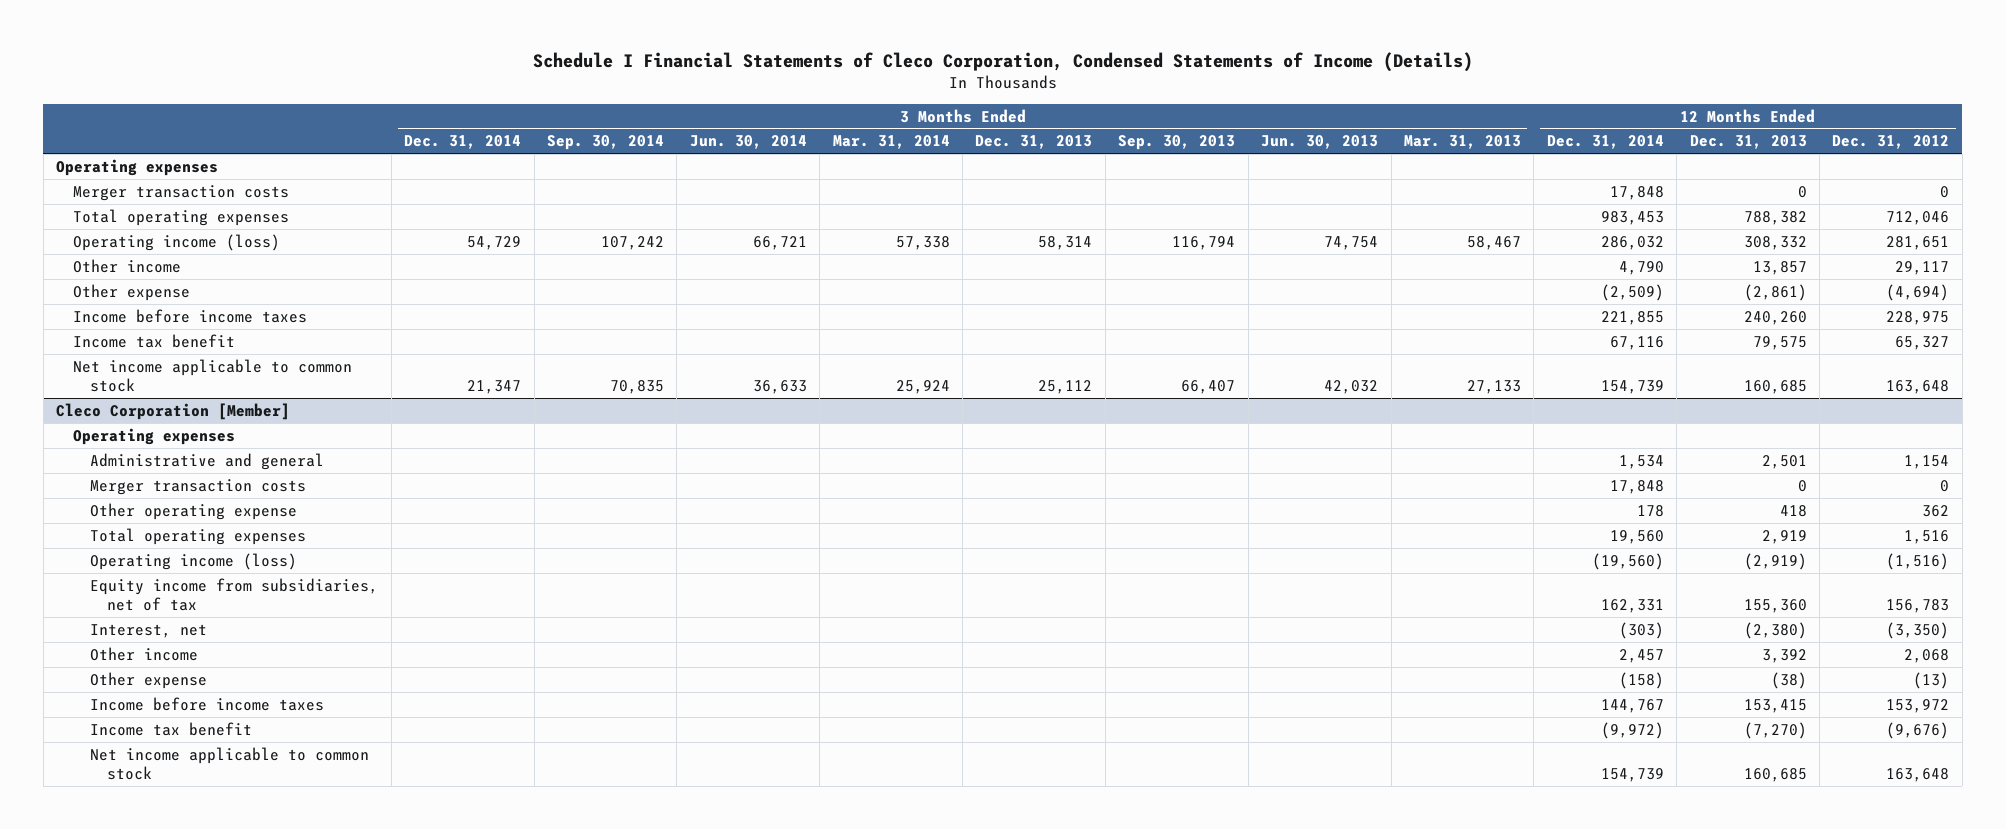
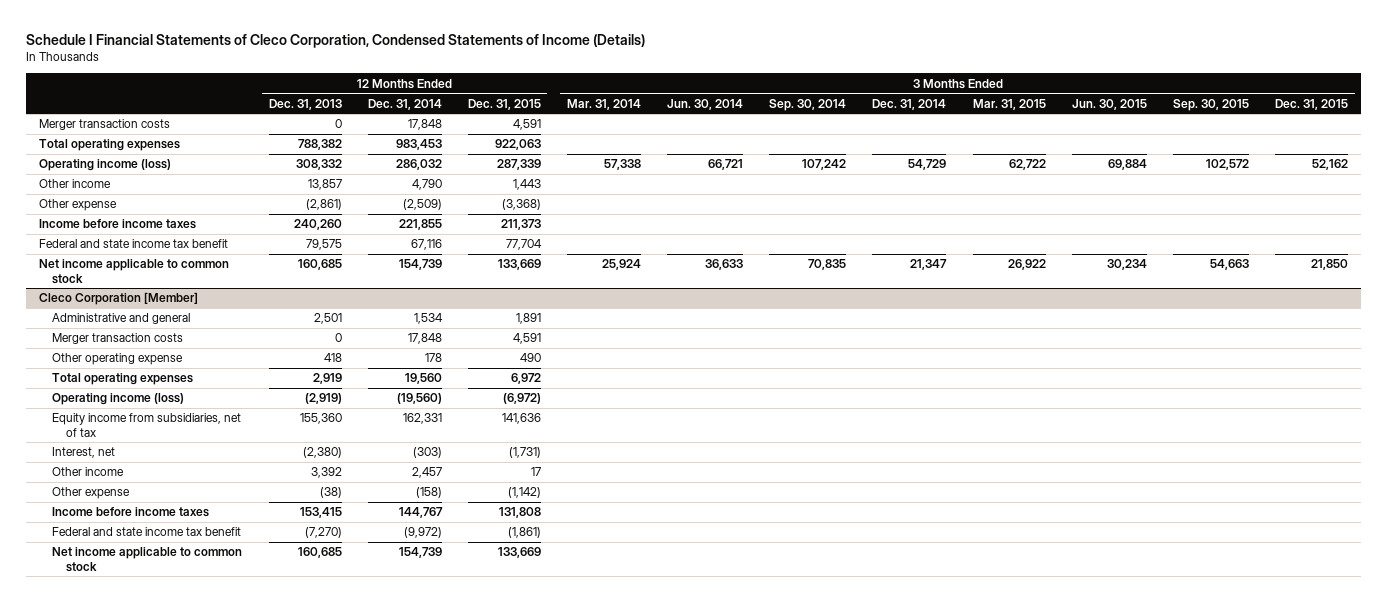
[975,135,1093,150] Dec. 31, 2013 -> none
[1118,135,1236,151] Sep. 30, 2013 -> none
[1261,135,1379,150] Jun. 30, 2013 -> none
[1403,135,1521,150] Mar. 31, 2013 -> none
[1832,135,1950,150] Dec. 31, 2012 -> none
none -> [467,98,541,110] Dec. 31, 2015
none -> [972,98,1046,110] Mar. 31, 2015
none -> [1071,98,1147,110] Jun. 30, 2015
none -> [1172,98,1249,111] Sep. 30, 2015
none -> [1275,98,1349,110] Dec. 31, 2015
[56,158,219,176] Operating expenses -> none
[73,333,236,348] Income tax benefit -> [39,239,229,249] Federal and state income tax benefit
[73,427,236,445] Operating expenses -> none
[90,721,253,736] Income tax benefit -> [52,527,242,537] Federal and state income tax benefit

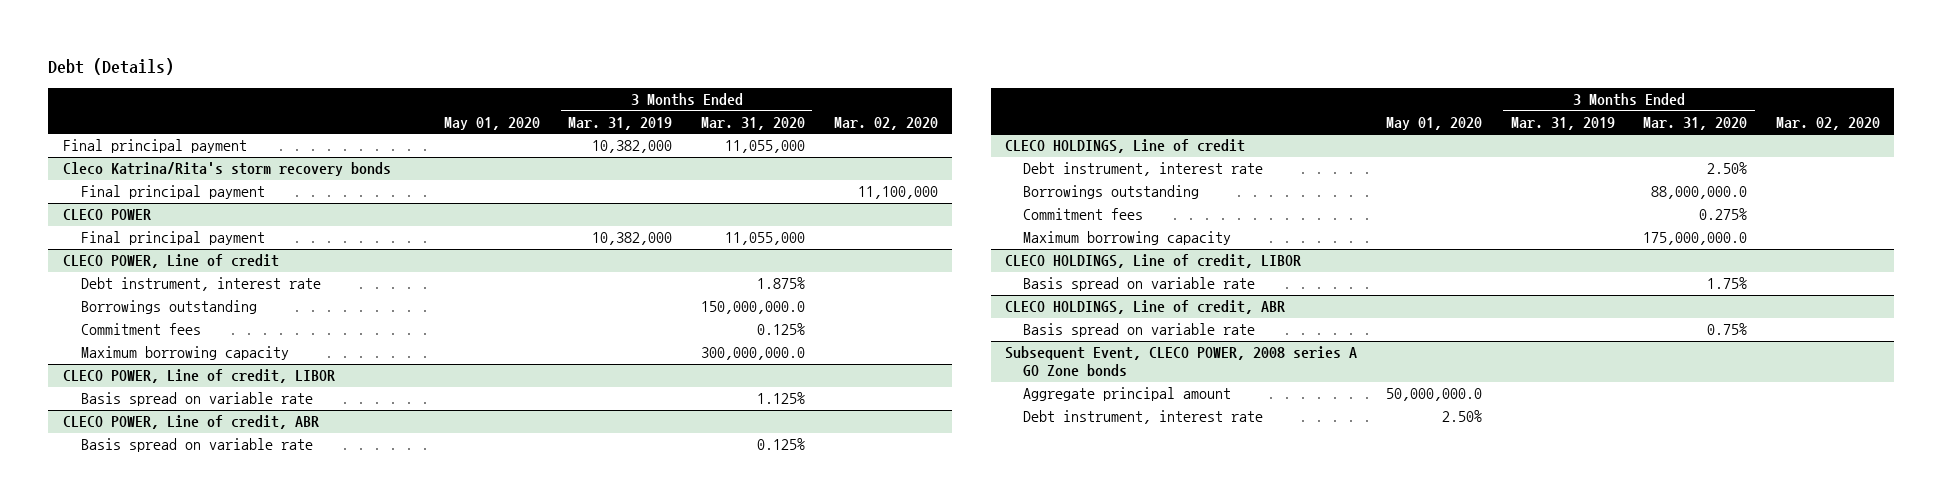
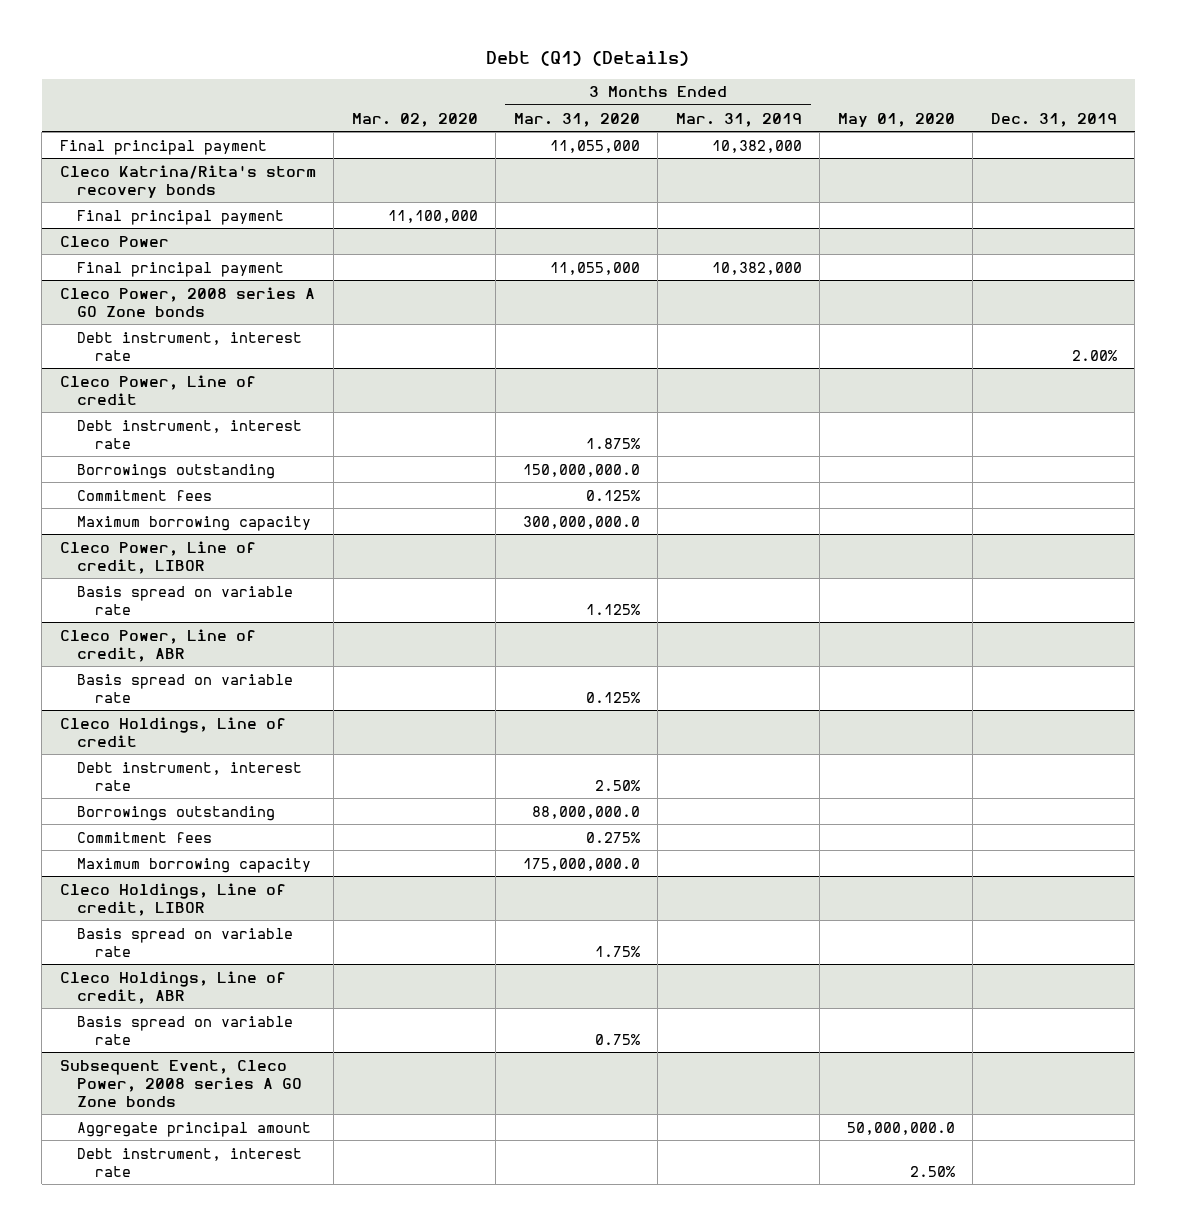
[48,58,175,76] Debt (Details) -> [486,51,690,67] Debt (Q1) (Details)
none -> [990,112,1117,127] Dec. 31, 2019
[62,209,151,221] CLECO POWER -> [59,235,169,247] Cleco Power
none -> [59,286,315,317] Cleco Power, 2008 series A GO Zone bonds
none -> [77,331,303,361] Debt instrument, interest rate
[62,254,279,269] CLECO POWER, Line of credit -> [59,374,256,405] Cleco Power, Line of credit
[62,369,335,384] CLECO POWER, Line of credit, LIBOR -> [59,540,256,574] Cleco Power, Line of credit, LIBOR
[62,415,319,430] CLECO POWER, Line of credit, ABR -> [59,628,256,662] Cleco Power, Line of credit, ABR
[1005,139,1246,154] CLECO HOLDINGS, Line of credit -> [59,716,286,747] Cleco Holdings, Line of credit
[1005,254,1302,269] CLECO HOLDINGS, Line of credit, LIBOR -> [59,882,286,916] Cleco Holdings, Line of credit, LIBOR
[1005,300,1286,315] CLECO HOLDINGS, Line of credit, ABR -> [59,970,286,1004] Cleco Holdings, Line of credit, ABR
[1005,346,1358,377] Subsequent Event, CLECO POWER, 2008 series A GO Zone bonds -> [59,1059,303,1107] Subsequent Event, Cleco Power, 2008 series A GO Zone bonds

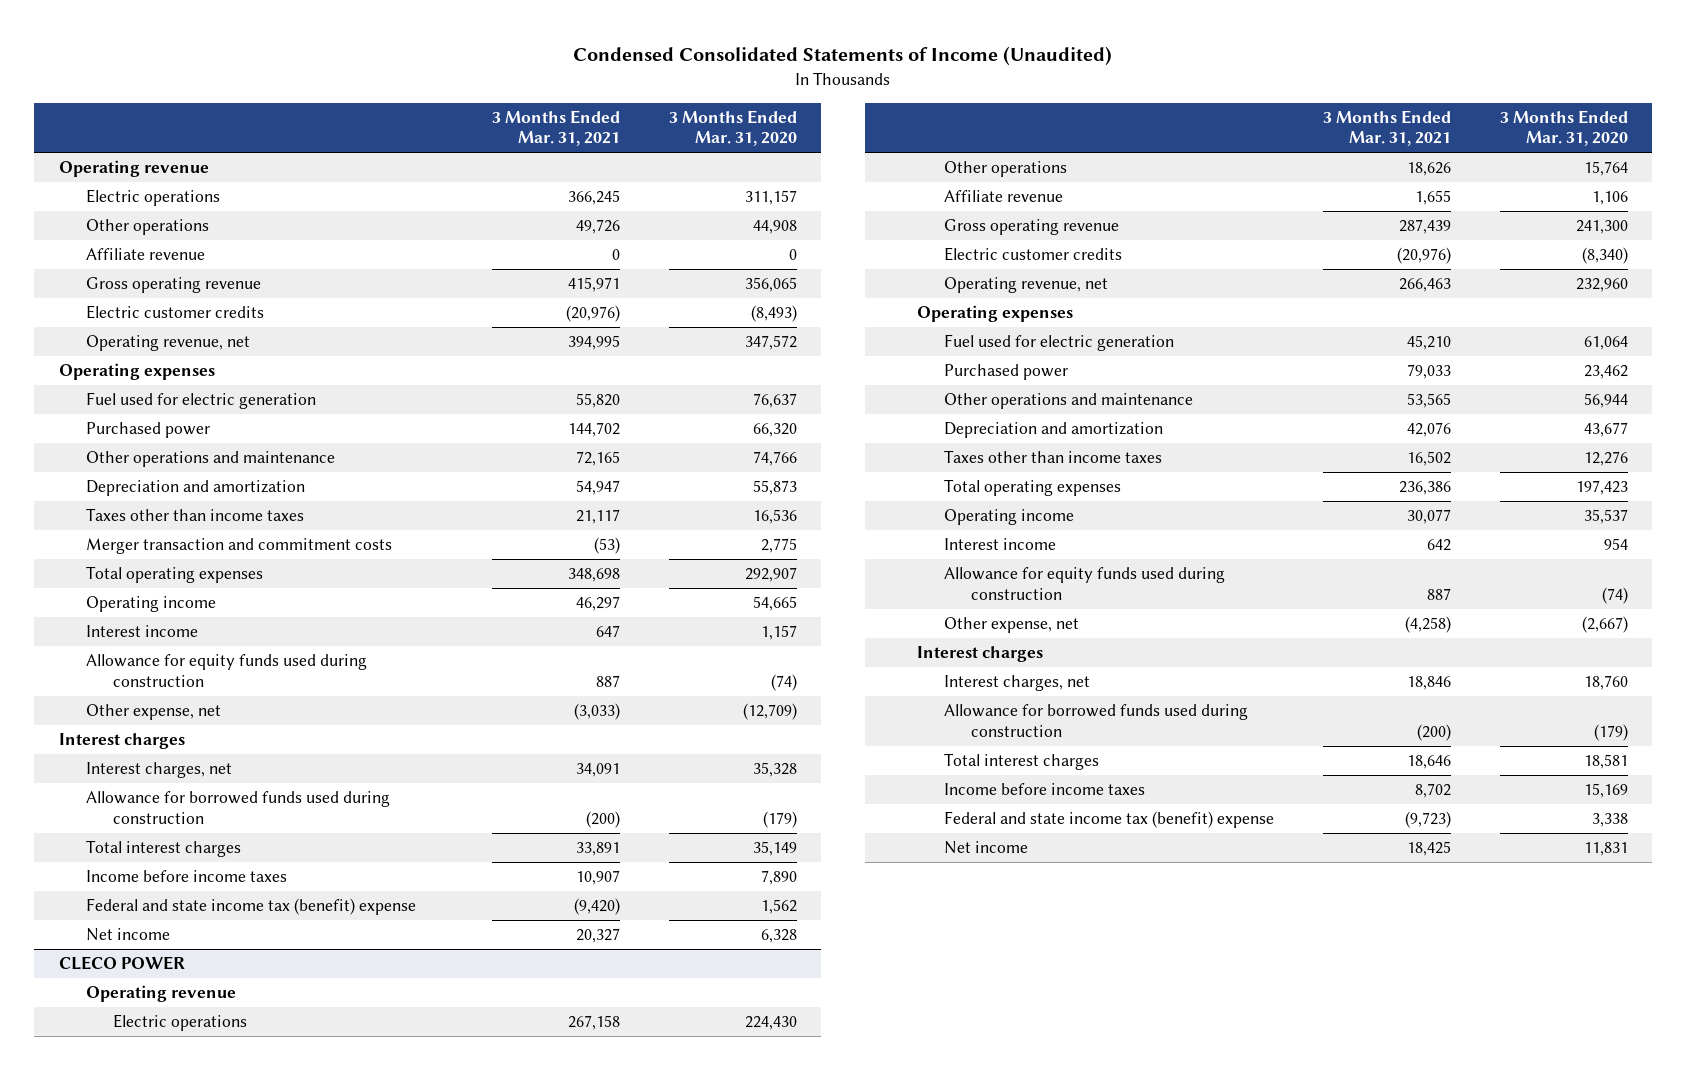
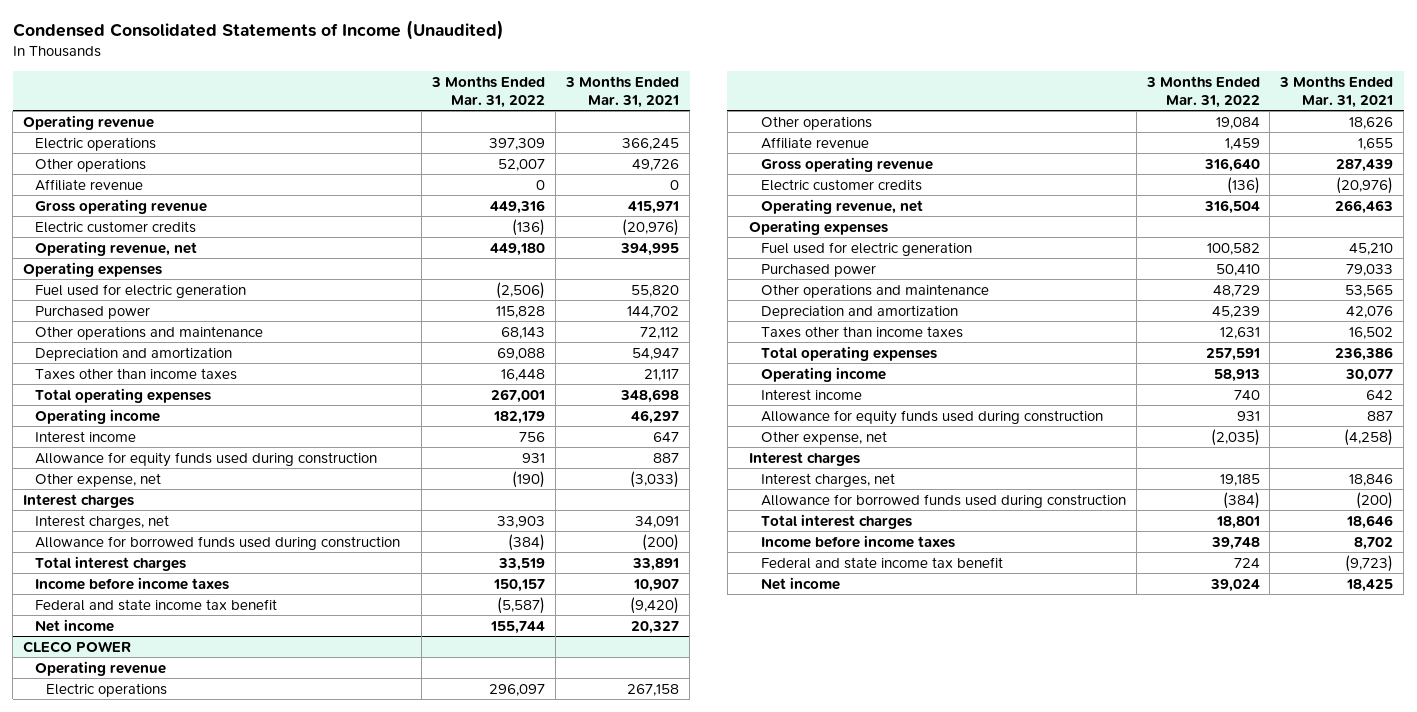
[668,109,797,147] 3 Months Ended Mar. 31, 2020 -> none
none -> [431,76,546,108] 3 Months Ended Mar. 31, 2022
[575,451,620,467] 72,165 -> [640,326,680,339] 72,112
[85,538,392,555] Merger transaction and commitment costs -> none
[85,898,416,916] Federal and state income tax (benefit) expense -> [34,598,277,611] Federal and state income tax benefit
[943,811,1274,829] Federal and state income tax (benefit) expense -> [760,556,1003,569] Federal and state income tax benefit

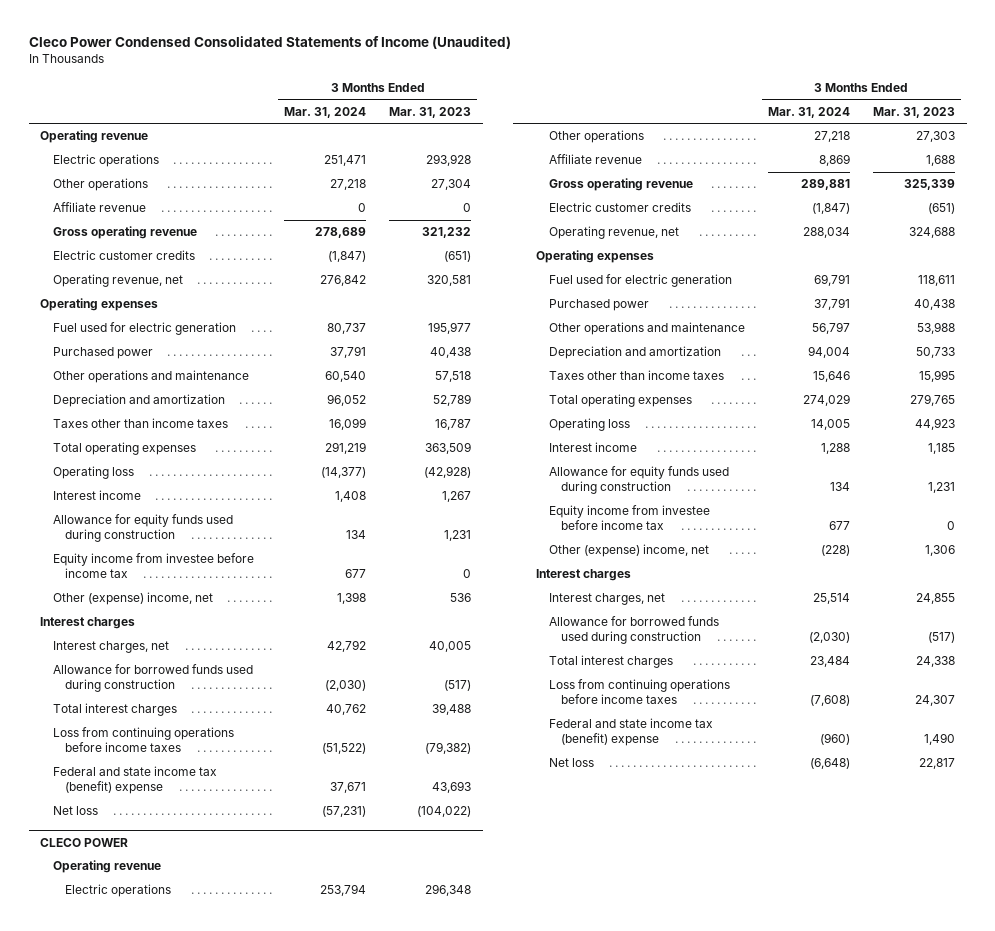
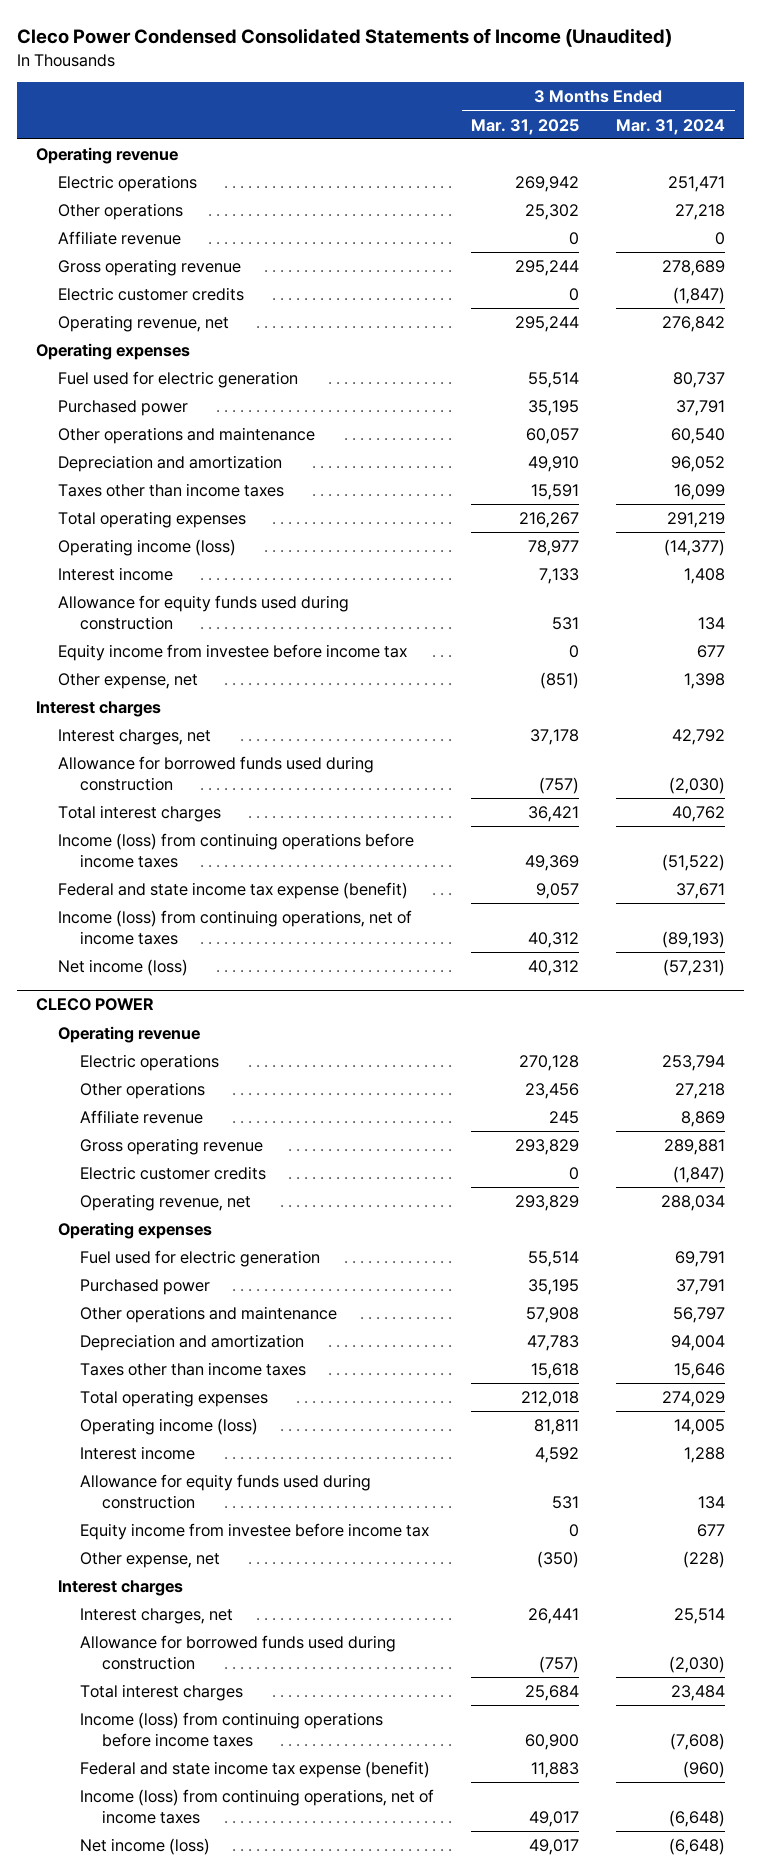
[389,106,472,118] Mar. 31, 2023 -> none
none -> [471,118,580,135] Mar. 31, 2025
[52,466,134,480] Operating loss -> [57,539,236,557] Operating income (loss)
[52,592,213,606] Other (expense) income, net -> [57,673,198,690] Other expense, net
[52,727,234,752] Loss from continuing operations before income taxes -> [57,833,414,868] Income (loss) from continuing operations before income taxes
[52,766,217,794] Federal and state income tax (benefit) expense -> [57,882,408,900] Federal and state income tax expense (benefit)
none -> [57,910,412,945] Income (loss) from continuing operations, net of income taxes
[52,806,98,816] Net loss -> [57,959,188,977] Net income (loss)
[548,418,630,432] Operating loss -> [79,1418,258,1436] Operating income (loss)
[548,544,709,558] Other (expense) income, net -> [79,1552,220,1569] Other expense, net
[548,679,730,704] Loss from continuing operations before income taxes -> [79,1712,383,1747] Income (loss) from continuing operations before income taxes
[548,718,713,746] Federal and state income tax (benefit) expense -> [79,1761,430,1779] Federal and state income tax expense (benefit)
none -> [79,1789,434,1824] Income (loss) from continuing operations, net of income taxes
[548,758,594,768] Net loss -> [79,1838,210,1856] Net income (loss)

